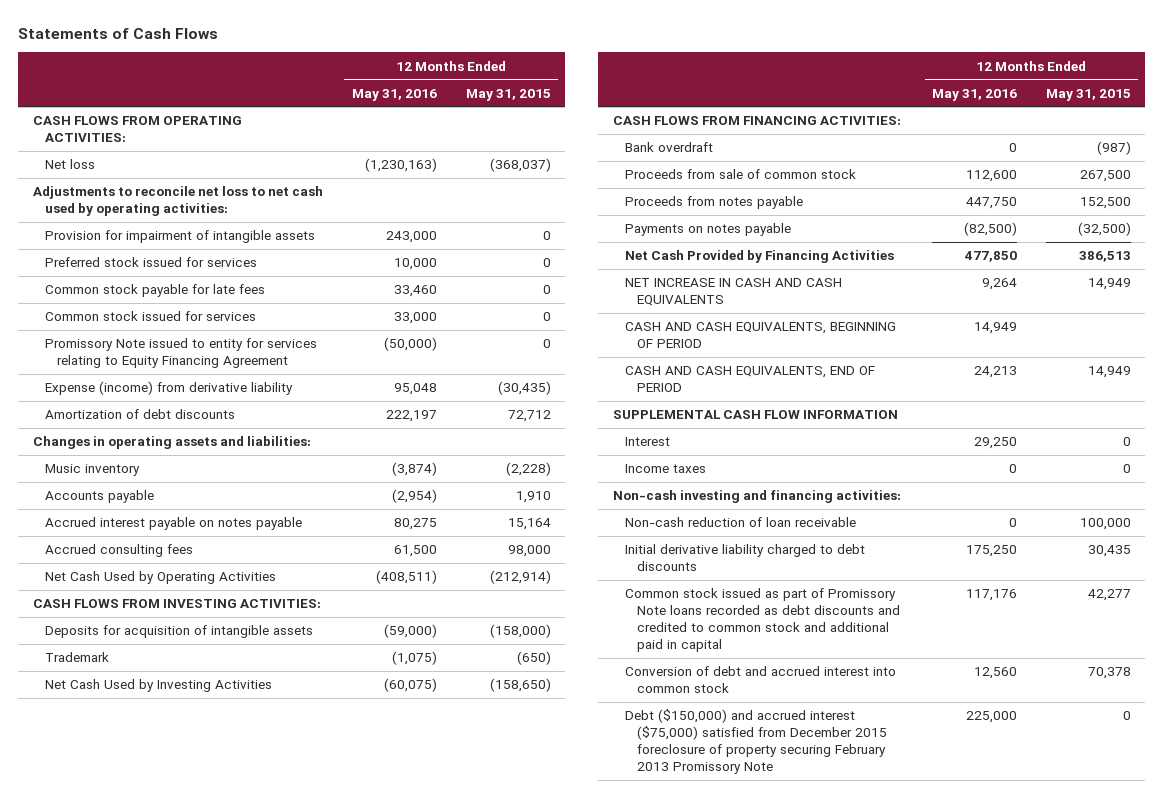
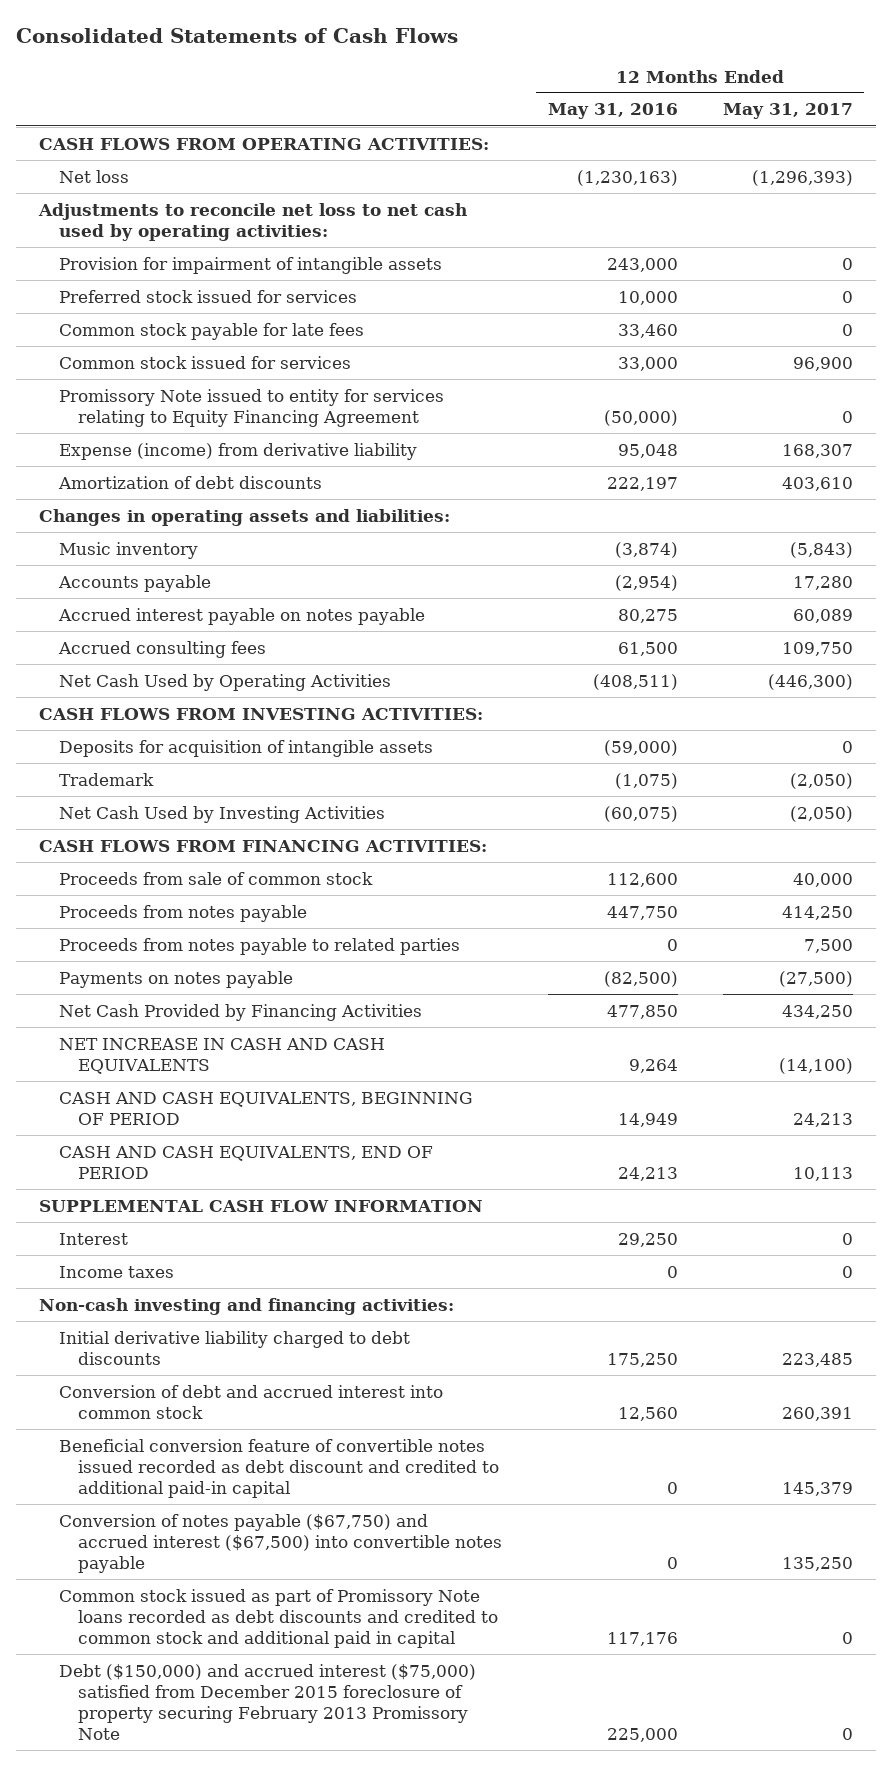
[18,28,219,40] Statements of Cash Flows -> [16,27,459,43] Consolidated Statements of Cash Flows
[465,88,551,101] May 31, 2015 -> none
none -> [722,103,853,120] May 31, 2017
[624,142,713,153] Bank overdraft -> none
none -> [58,937,460,955] Proceeds from notes payable to related parties
[624,517,856,528] Non-cash reduction of loan receivable -> none
none -> [58,1438,500,1499] Beneficial conversion feature of convertible notes issued recorded as debt discount and credited to additional paid-in capital
none -> [58,1513,503,1574] Conversion of notes payable ($67,750) and accrued interest ($67,500) into convertible notes payable
[624,588,900,653] Common stock issued as part of Promissory Note loans recorded as debt discounts and credited to common stock and additional paid in capital -> [58,1588,499,1649] Common stock issued as part of Promissory Note loans recorded as debt discounts and credited to common stock and additional paid in capital

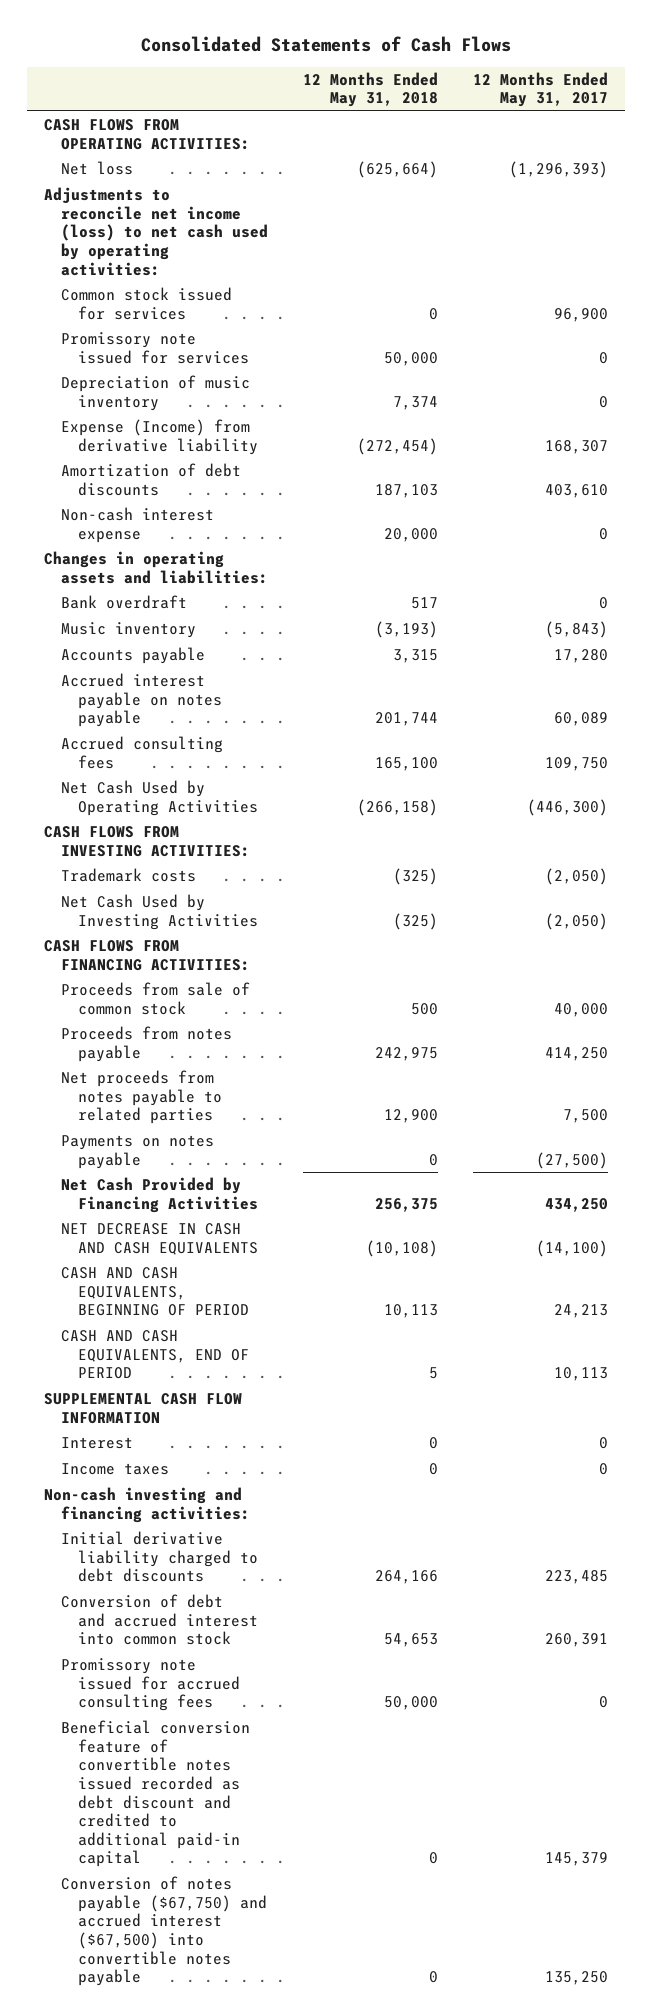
[547,103,678,120] May 31, 2016 -> none
none -> [302,71,438,108] 12 Months Ended May 31, 2018
[58,256,442,274] Provision for impairment of intangible assets -> none
[58,289,357,303] Preferred stock issued for services -> none
[58,322,364,340] Common stock payable for late fees -> none
[38,202,468,241] Adjustments to reconcile net loss to net cash used by operating activities: -> [44,187,268,276] Adjustments to reconcile net income (loss) to net cash used by operating activities:
[58,388,444,427] Promissory Note issued to entity for services relating to Equity Financing Agreement -> [60,332,249,364] Promissory note issued for services
none -> [60,375,250,411] Depreciation of music inventory
[58,442,417,460] Expense (income) from derivative liability -> [60,419,258,455] Expense (Income) from derivative liability
none -> [60,507,214,543] Non-cash interest expense
none -> [60,595,187,610] Bank overdraft
[58,739,433,757] Deposits for acquisition of intangible assets -> none
[58,772,154,786] Trademark -> [60,868,196,883] Trademark costs
[58,937,460,955] Proceeds from notes payable to related parties -> [60,1070,222,1125] Net proceeds from notes payable to related parties
[58,1037,385,1074] NET INCREASE IN CASH AND CASH EQUIVALENTS -> [60,1223,258,1255] NET DECREASE IN CASH AND CASH EQUIVALENTS
none -> [60,1658,240,1712] Promissory note issued for accrued consulting fees
[58,1588,499,1649] Common stock issued as part of Promissory Note loans recorded as debt discounts and credited to common stock and additional paid in capital -> none
[58,1663,476,1741] Debt ($150,000) and accrued interest ($75,000) satisfied from December 2015 foreclosure of property securing February 2013 Promissory Note -> none

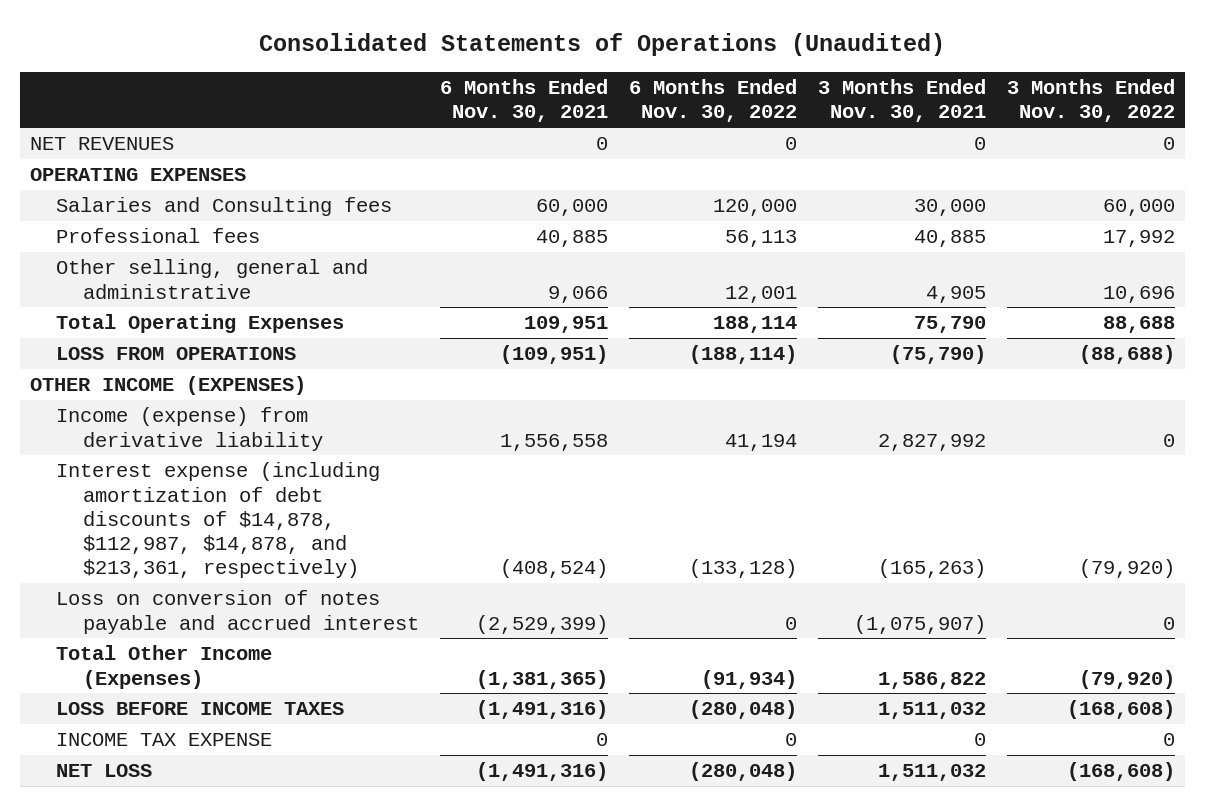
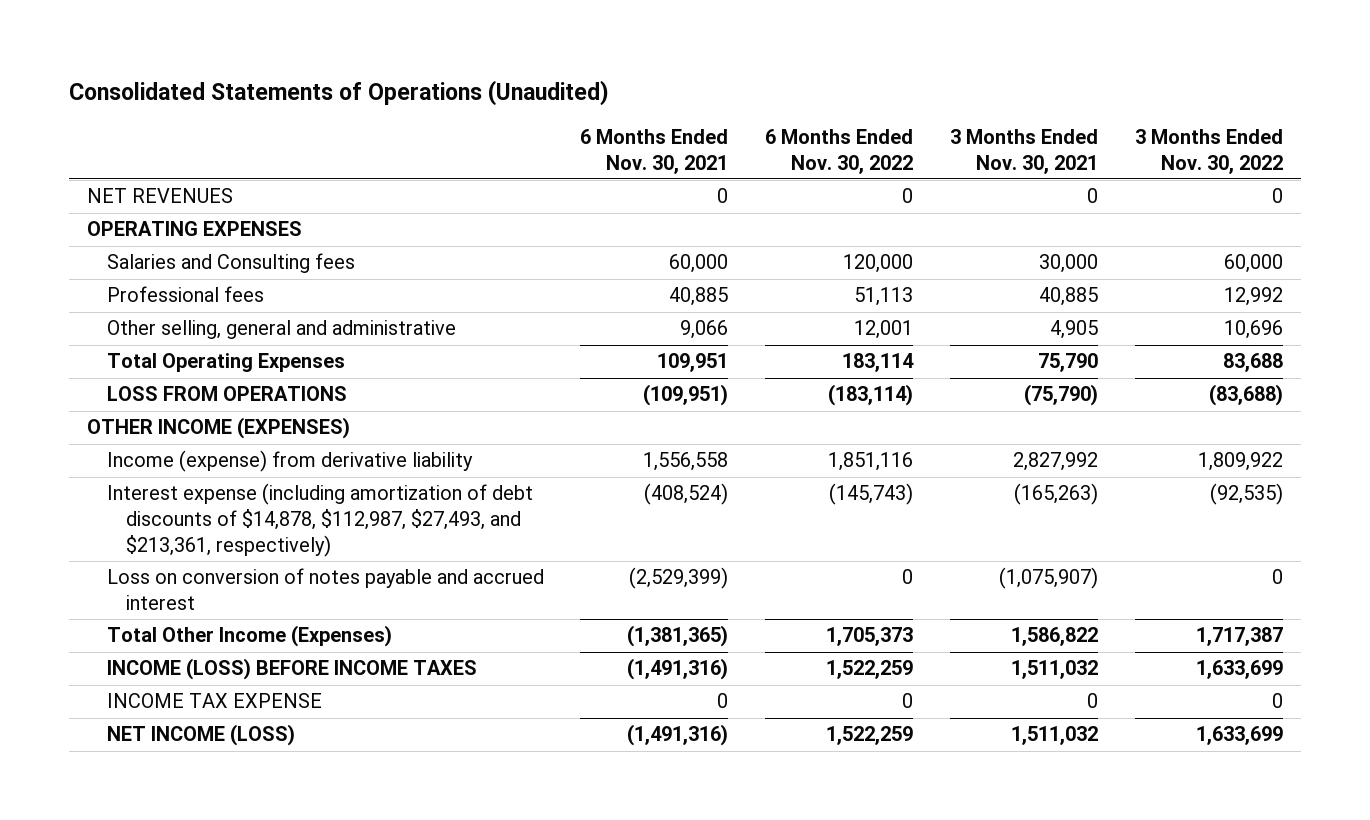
[724,230,797,248] 56,113 -> [854,287,914,307] 51,113
[1102,230,1175,248] 17,992 -> [1223,287,1283,307] 12,992
[712,316,797,334] 188,114 -> [842,353,915,373] 183,114
[1102,316,1175,334] 88,688 -> [1222,353,1283,373] 83,688
[688,345,797,365] (188,114) -> [828,384,914,407] (183,114)
[1078,345,1175,365] (88,688) -> [1208,384,1283,407] (83,688)
[724,433,797,451] 41,194 -> [828,452,914,472] 1,851,116
[1162,433,1175,447] 0 -> [1197,452,1283,472] 1,809,922
[56,462,381,579] Interest expense (including amortization of debt discounts of $14,878, $112,987, $14,878, and $213,361, respectively) -> [106,483,533,557] Interest expense (including amortization of debt discounts of $14,878, $112,987, $27,493, and $213,361, respectively)
[688,559,797,579] (133,128) -> [829,483,914,506] (145,743)
[1078,559,1175,579] (79,920) -> [1209,483,1283,506] (92,535)
[700,669,797,689] (91,934) -> [826,627,914,647] 1,705,373
[1078,669,1175,689] (79,920) -> [1195,627,1283,647] 1,717,387
[56,702,345,716] LOSS BEFORE INCOME TAXES -> [106,658,477,681] INCOME (LOSS) BEFORE INCOME TAXES
[688,700,797,720] (280,048) -> [826,660,914,680] 1,522,259
[1066,700,1175,720] (168,608) -> [1195,660,1283,680] 1,633,699
[56,764,153,778] NET LOSS -> [106,724,295,747] NET INCOME (LOSS)
[688,762,797,782] (280,048) -> [826,726,914,746] 1,522,259
[1066,762,1175,782] (168,608) -> [1195,726,1283,746] 1,633,699

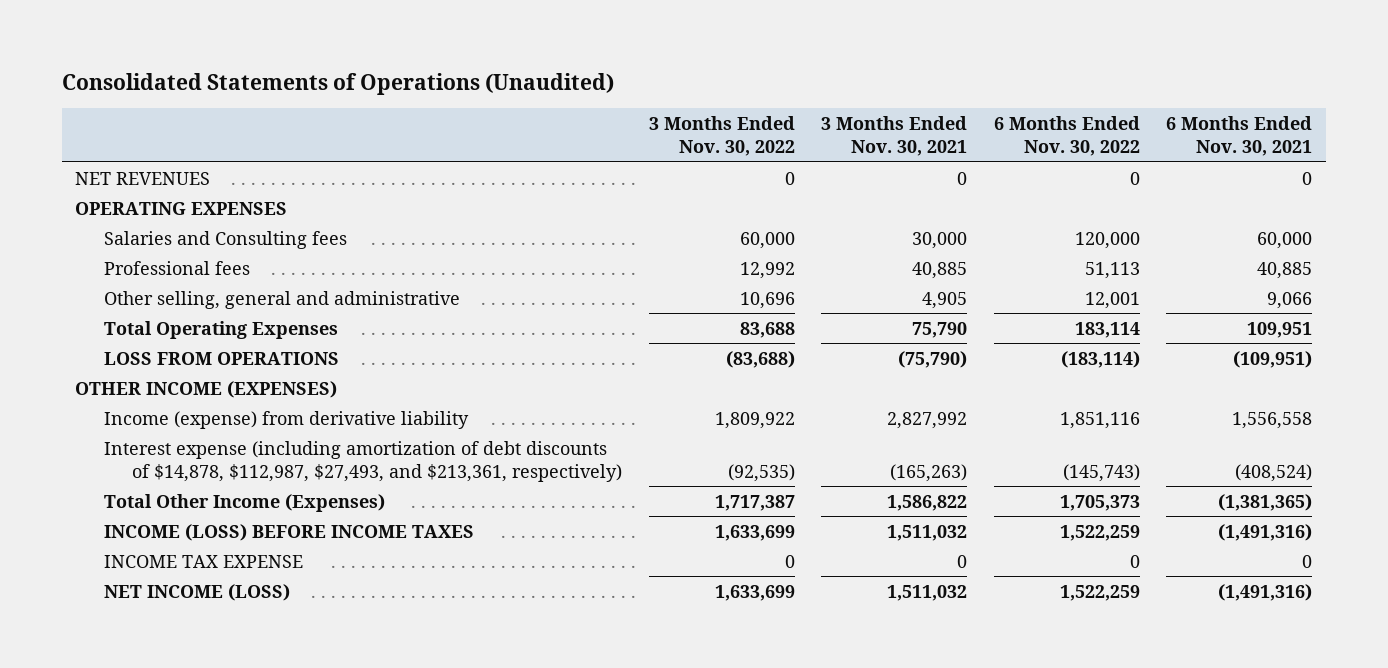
[106,568,544,611] Loss on conversion of notes payable and accrued interest -> none

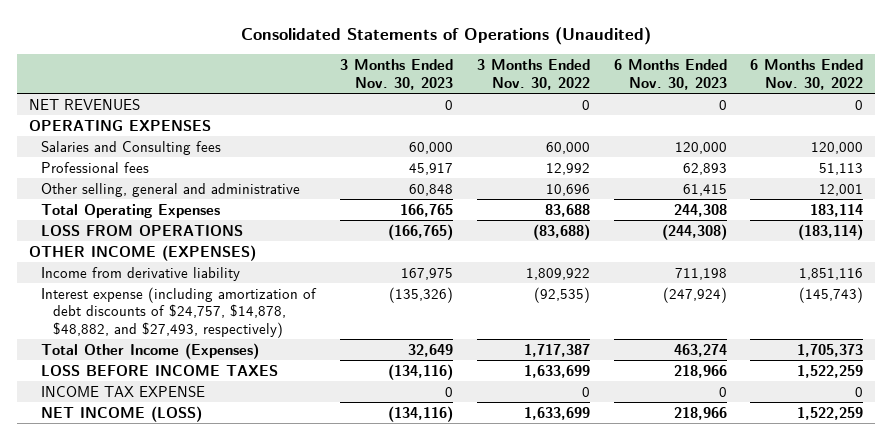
[821,116,968,157] 3 Months Ended Nov. 30, 2021 -> none
[1166,116,1313,157] 6 Months Ended Nov. 30, 2021 -> none
none -> [339,59,453,90] 3 Months Ended Nov. 30, 2023
none -> [613,59,727,90] 6 Months Ended Nov. 30, 2023
[103,410,469,429] Income (expense) from derivative liability -> [40,266,240,281] Income from derivative liability
[103,440,623,482] Interest expense (including amortization of debt discounts of $14,878, $112,987, $27,493, and $213,361, respectively) -> [40,286,317,338] Interest expense (including amortization of debt discounts of $24,757, $14,878, $48,882, and $27,493, respectively)
[103,523,474,541] INCOME (LOSS) BEFORE INCOME TAXES -> [40,363,278,376] LOSS BEFORE INCOME TAXES

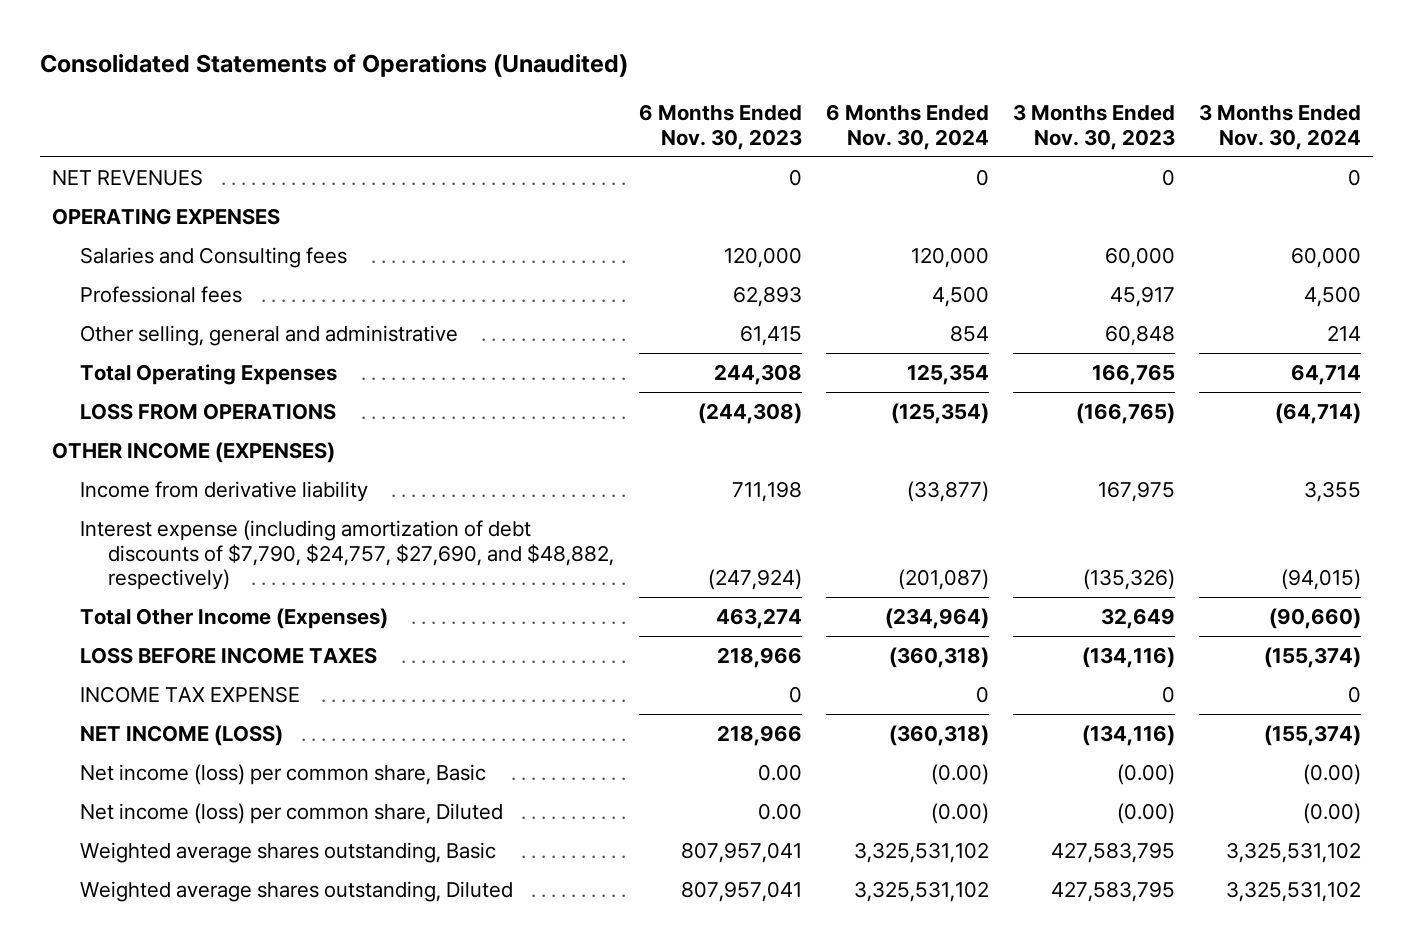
[476,59,590,90] 3 Months Ended Nov. 30, 2022 -> none
[750,59,864,90] 6 Months Ended Nov. 30, 2022 -> none
none -> [825,104,989,150] 6 Months Ended Nov. 30, 2024
none -> [1198,104,1361,150] 3 Months Ended Nov. 30, 2024
[40,286,317,338] Interest expense (including amortization of debt discounts of $24,757, $14,878, $48,882, and $27,493, respectively) -> [80,519,615,591] Interest expense (including amortization of debt discounts of $7,790, $24,757, $27,690, and $48,882, respectively)
none -> [80,763,487,785] Net income (loss) per common share, Basic
none -> [80,802,504,824] Net income (loss) per common share, Diluted
none -> [80,841,497,863] Weighted average shares outstanding, Basic
none -> [80,880,514,902] Weighted average shares outstanding, Diluted

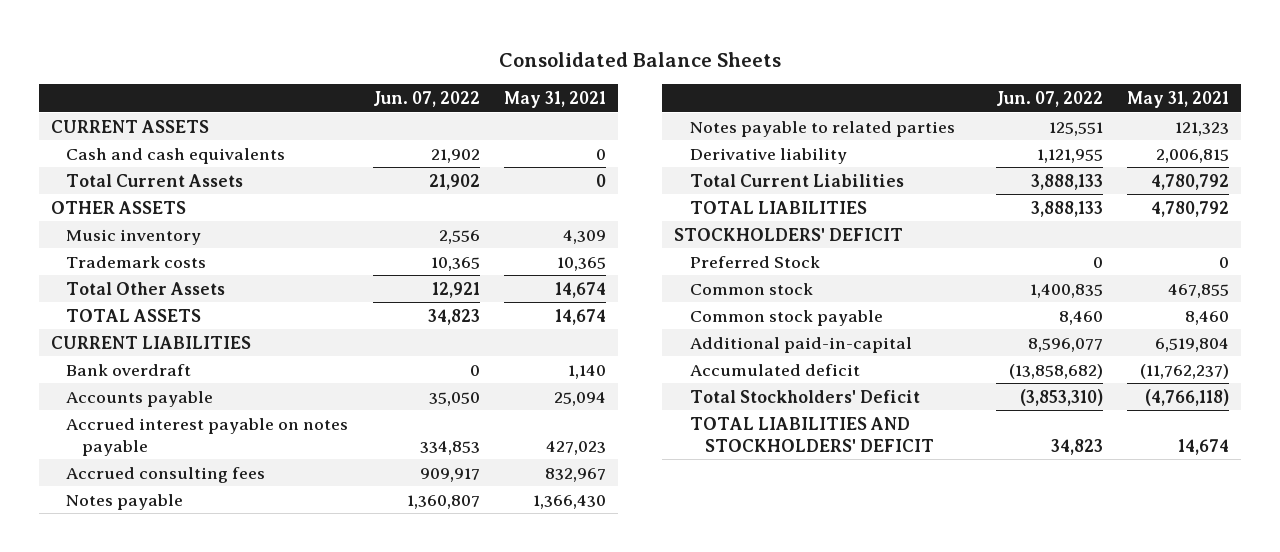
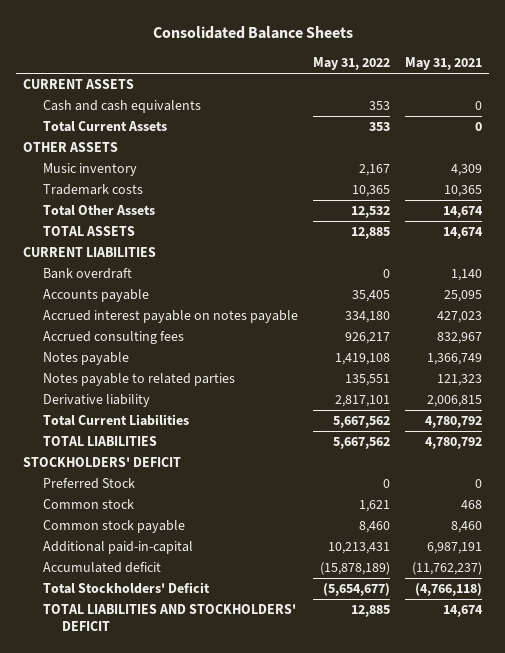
[372,90,480,107] Jun. 07, 2022 -> none
none -> [312,57,390,71] May 31, 2022
[553,391,606,406] 25,094 -> [443,290,482,303] 25,095
[532,494,606,509] 1,366,430 -> [426,353,482,366] 1,366,749
[1168,283,1230,298] 467,855 -> [460,500,482,510] 468
[1155,337,1230,352] 6,519,804 -> [426,542,482,555] 6,987,191

